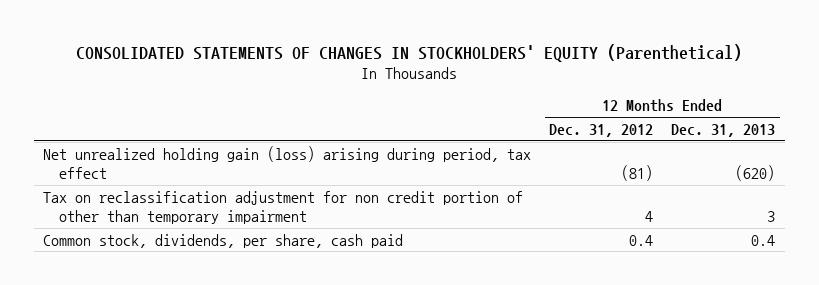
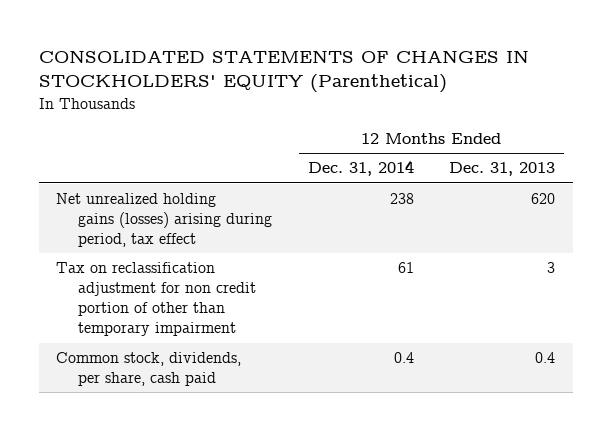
[549,123,654,137] Dec. 31, 2012 -> none
none -> [307,160,414,177] Dec. 31, 2014
[43,145,532,180] Net unrealized holding gain (loss) arising during period, tax effect -> [56,193,273,248] Net unrealized holding gains (losses) arising during period, tax effect
[735,165,776,182] (620) -> [531,193,556,205] 620

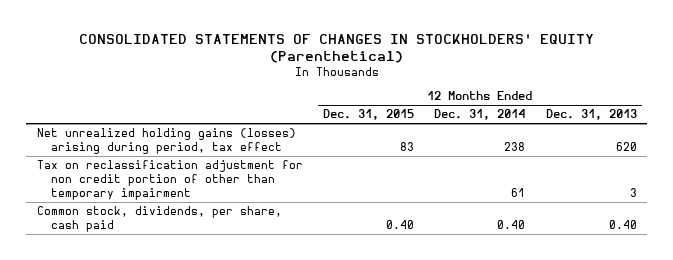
none -> [323,109,415,121] Dec. 31, 2015
[393,352,414,364] 0.4 -> [497,219,526,229] 0.40
[535,352,556,364] 0.4 -> [608,219,637,229] 0.40

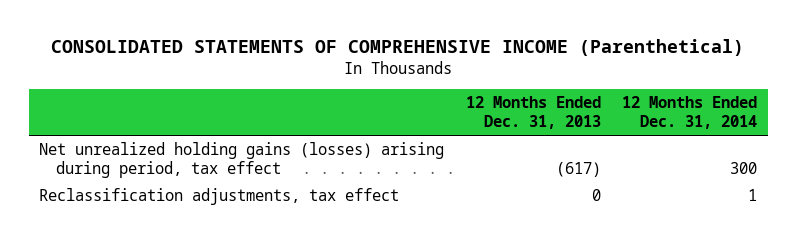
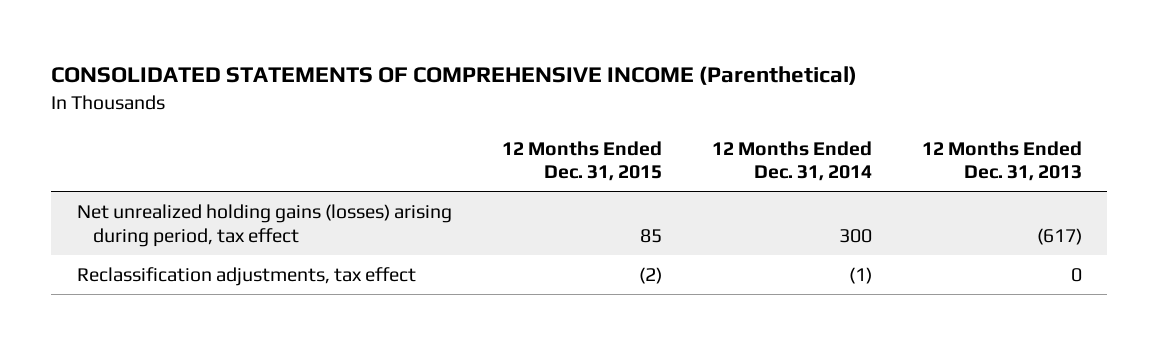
none -> [501,140,662,182] 12 Months Ended Dec. 31, 2015
[747,189,757,202] 1 -> [848,267,872,285] (1)

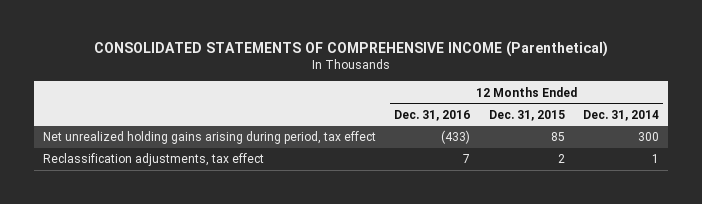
[921,140,1082,182] 12 Months Ended Dec. 31, 2013 -> none
none -> [394,109,471,121] Dec. 31, 2016
[76,204,452,247] Net unrealized holding gains (losses) arising during period, tax effect -> [43,131,377,145] Net unrealized holding gains arising during period, tax effect
[638,267,662,285] (2) -> [557,154,565,164] 2
[848,267,872,285] (1) -> [651,154,659,164] 1

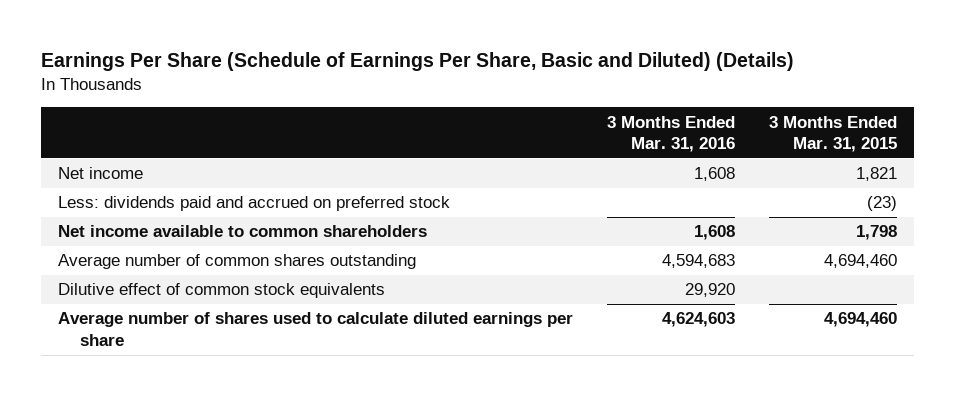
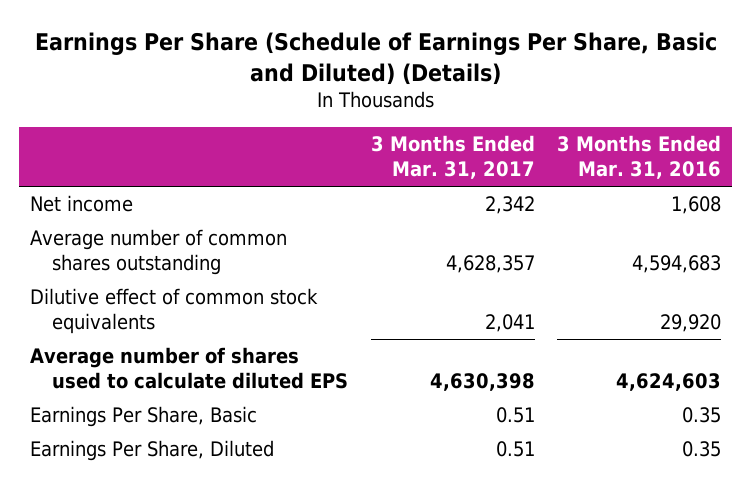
[768,115,897,153] 3 Months Ended Mar. 31, 2015 -> none
none -> [370,135,535,180] 3 Months Ended Mar. 31, 2017
[57,196,450,212] Less: dividends paid and accrued on preferred stock -> none
[57,225,427,238] Net income available to common shareholders -> none
[57,312,573,347] Average number of shares used to calculate diluted earnings per share -> [30,347,349,390] Average number of shares used to calculate diluted EPS
none -> [30,406,258,428] Earnings Per Share, Basic
none -> [30,440,275,462] Earnings Per Share, Diluted

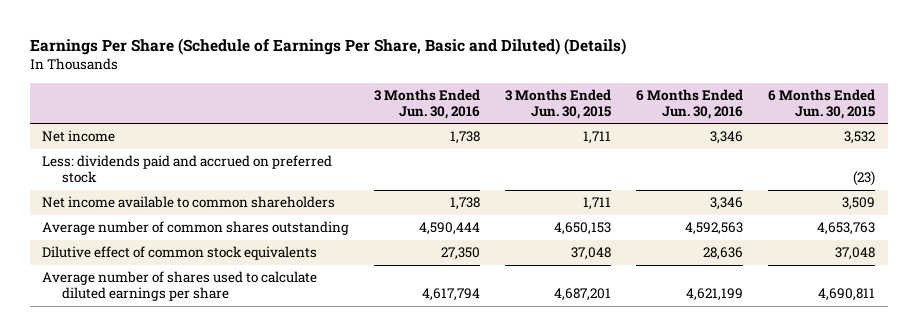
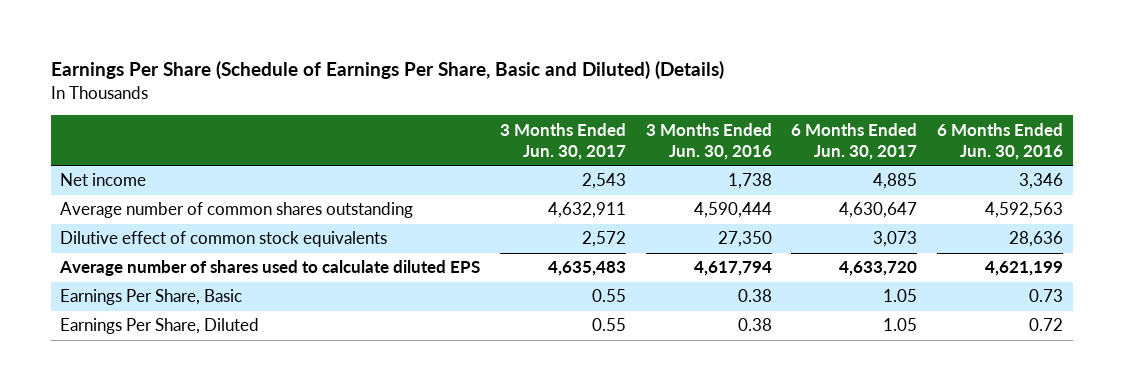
[505,88,612,119] 3 Months Ended Jun. 30, 2015 -> none
[768,88,876,119] 6 Months Ended Jun. 30, 2015 -> none
none -> [500,122,627,160] 3 Months Ended Jun. 30, 2017
none -> [791,122,918,160] 6 Months Ended Jun. 30, 2017
[42,155,333,184] Less: dividends paid and accrued on preferred stock -> none
[42,196,336,209] Net income available to common shareholders -> none
[42,271,318,302] Average number of shares used to calculate diluted earnings per share -> [59,260,481,277] Average number of shares used to calculate diluted EPS
none -> [60,289,243,306] Earnings Per Share, Basic
none -> [60,318,260,335] Earnings Per Share, Diluted

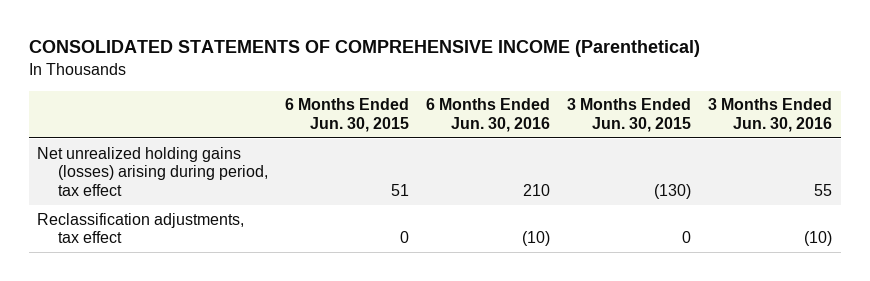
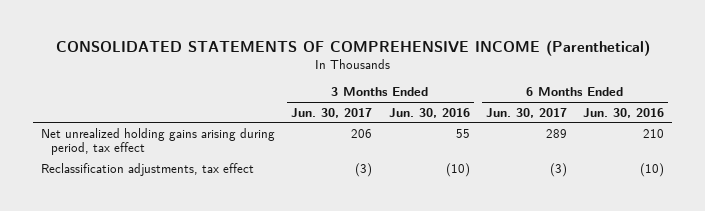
[285,98,410,132] 6 Months Ended Jun. 30, 2015 -> none
[567,98,692,132] 3 Months Ended Jun. 30, 2015 -> none
none -> [291,107,373,118] Jun. 30, 2017
none -> [485,107,567,118] Jun. 30, 2017
[37,146,269,196] Net unrealized holding gains (losses) arising during period, tax effect -> [41,127,276,156] Net unrealized holding gains arising during period, tax effect

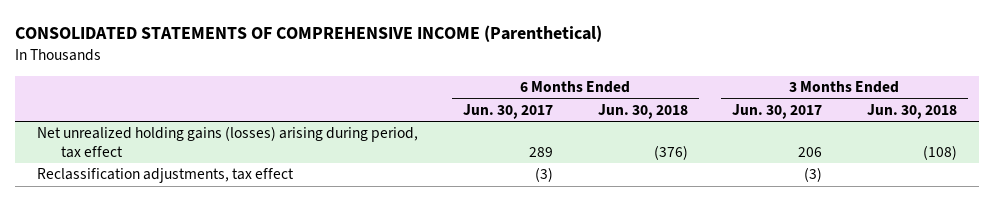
[388,107,470,118] Jun. 30, 2016 -> none
[583,107,665,118] Jun. 30, 2016 -> none
none -> [597,103,688,119] Jun. 30, 2018
none -> [866,103,957,119] Jun. 30, 2018
[41,127,276,156] Net unrealized holding gains arising during period, tax effect -> [37,126,419,158] Net unrealized holding gains (losses) arising during period, tax effect

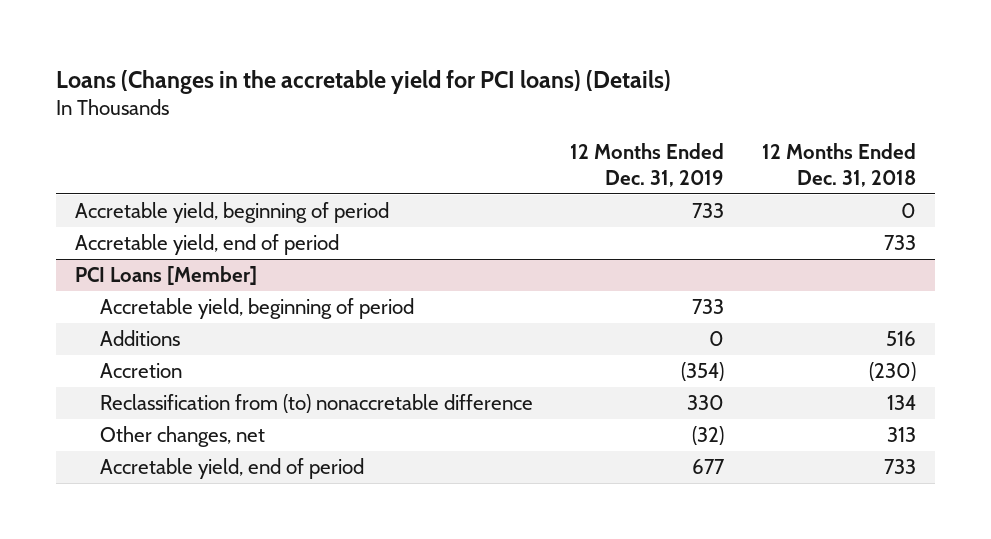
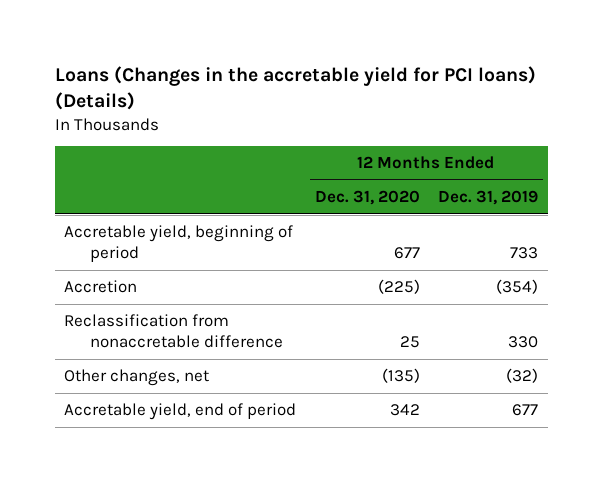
[762,142,917,187] 12 Months Ended Dec. 31, 2018 -> none
none -> [314,189,420,205] Dec. 31, 2020
[74,234,339,256] Accretable yield, end of period -> none
[74,266,257,286] PCI Loans [Member] -> none
[99,298,414,320] Accretable yield, beginning of period -> none
[99,330,180,347] Additions -> none
[99,394,533,414] Reclassification from (to) nonaccretable difference -> [64,314,284,349] Reclassification from nonaccretable difference

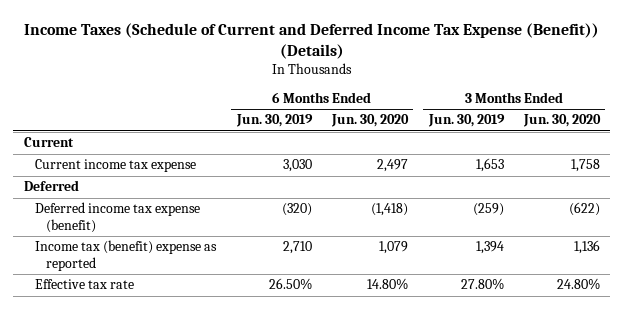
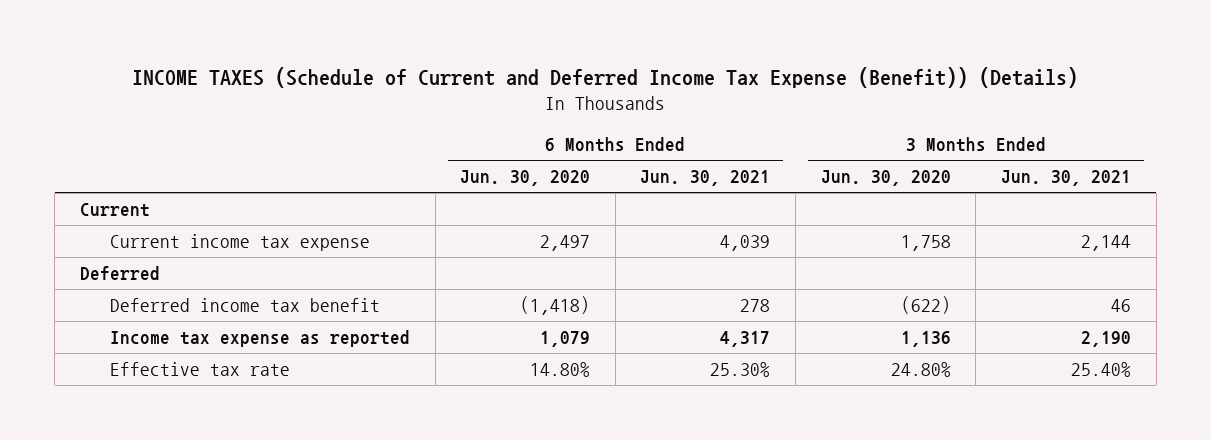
[23,22,599,59] Income Taxes (Schedule of Current and Deferred Income Tax Expense (Benefit)) (Details) -> [132,66,1079,88] INCOME TAXES (Schedule of Current and Deferred Income Tax Expense (Benefit)) (Details)
[235,114,313,128] Jun. 30, 2019 -> none
[427,114,505,128] Jun. 30, 2019 -> none
none -> [640,170,771,187] Jun. 30, 2021
none -> [1000,170,1131,187] Jun. 30, 2021
[34,202,200,234] Deferred income tax expense (benefit) -> [109,297,380,312] Deferred income tax benefit
[34,240,217,272] Income tax (benefit) expense as reported -> [109,329,410,347] Income tax expense as reported

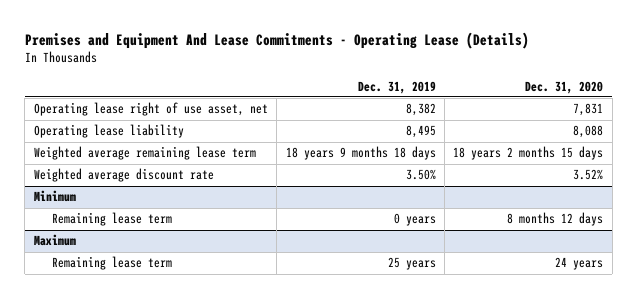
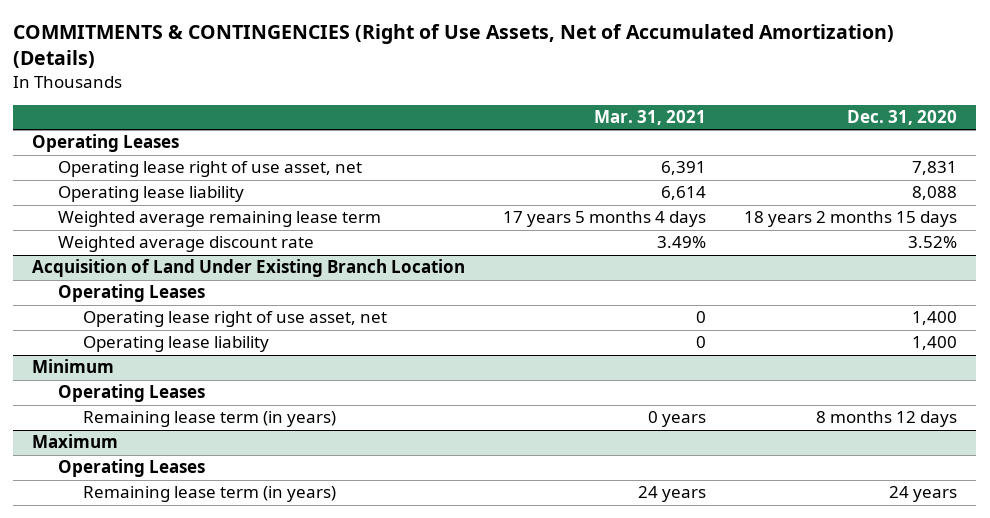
[24,31,529,49] Premises and Equipment And Lease Commitments - Operating Lease (Details) -> [13,24,895,69] COMMITMENTS & CONTINGENCIES (Right of Use Assets, Net of Accumulated Amortization) (Details)
[357,80,436,94] Dec. 31, 2019 -> none
none -> [594,110,707,126] Mar. 31, 2021
none -> [32,134,180,153] Operating Leases
none -> [32,259,466,278] Acquisition of Land Under Existing Branch Location
none -> [57,284,205,303] Operating Leases
none -> [83,311,388,328] Operating lease right of use asset, net
none -> [83,336,270,353] Operating lease liability
none -> [57,384,205,403] Operating Leases
[51,212,172,227] Remaining lease term -> [83,411,337,428] Remaining lease term (in years)
none -> [57,459,205,478] Operating Leases
[51,256,172,271] Remaining lease term -> [83,486,337,503] Remaining lease term (in years)

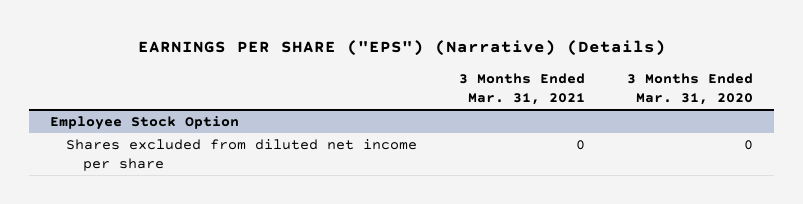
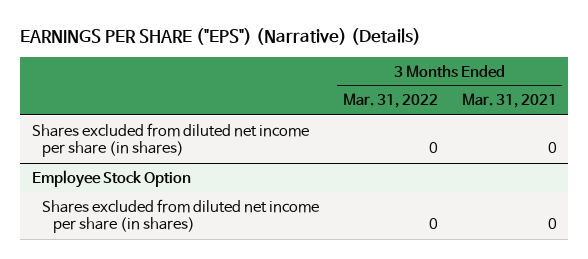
[627,73,754,106] 3 Months Ended Mar. 31, 2020 -> none
none -> [342,93,438,109] Mar. 31, 2022
none -> [31,122,309,158] Shares excluded from diluted net income per share (in shares)
[66,139,418,171] Shares excluded from diluted net income per share -> [42,198,320,234] Shares excluded from diluted net income per share (in shares)

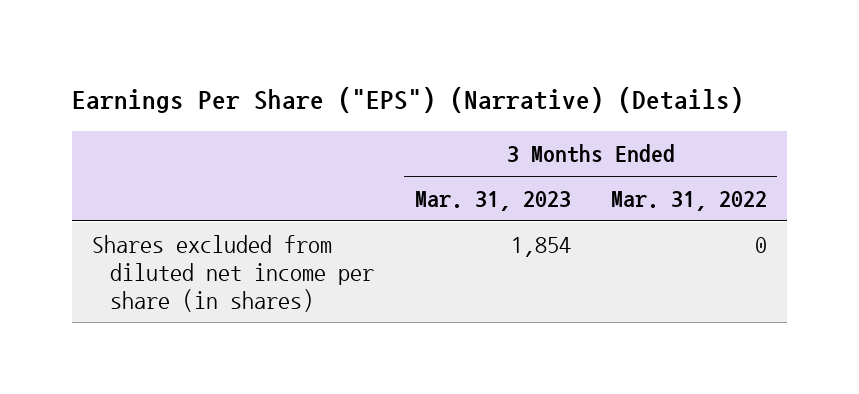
[20,28,422,46] EARNINGS PER SHARE ("EPS") (Narrative) (Details) -> [71,87,744,114] Earnings Per Share ("EPS") (Narrative) (Details)
[461,93,557,109] Mar. 31, 2021 -> none
none -> [414,190,571,211] Mar. 31, 2023
[31,169,191,188] Employee Stock Option -> none
[42,198,320,234] Shares excluded from diluted net income per share (in shares) -> none

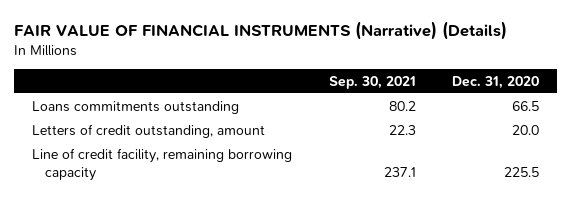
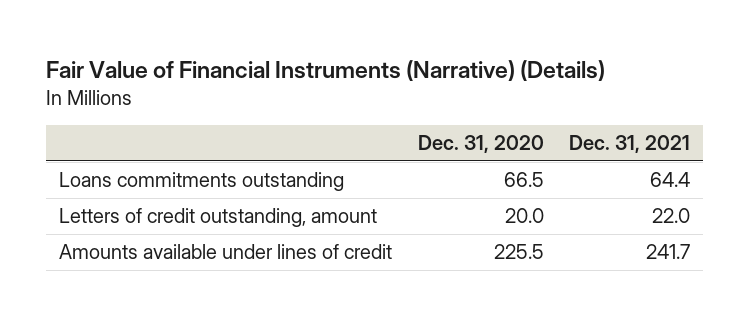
[13,20,507,40] FAIR VALUE OF FINANCIAL INSTRUMENTS (Narrative) (Details) -> [46,59,606,81] Fair Value of Financial Instruments (Narrative) (Details)
[328,75,416,89] Sep. 30, 2021 -> none
none -> [569,135,691,154] Dec. 31, 2021
[32,147,293,181] Line of credit facility, remaining borrowing capacity -> [59,244,393,260] Amounts available under lines of credit

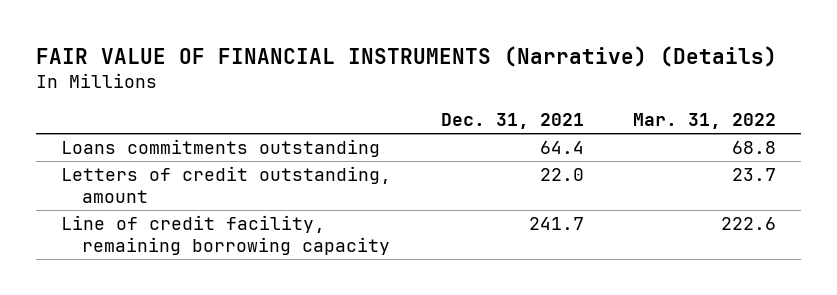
[46,59,606,81] Fair Value of Financial Instruments (Narrative) (Details) -> [35,45,777,67] FAIR VALUE OF FINANCIAL INSTRUMENTS (Narrative) (Details)
[417,135,544,154] Dec. 31, 2020 -> none
none -> [633,113,777,130] Mar. 31, 2022
[59,244,393,260] Amounts available under lines of credit -> [60,215,390,255] Line of credit facility, remaining borrowing capacity

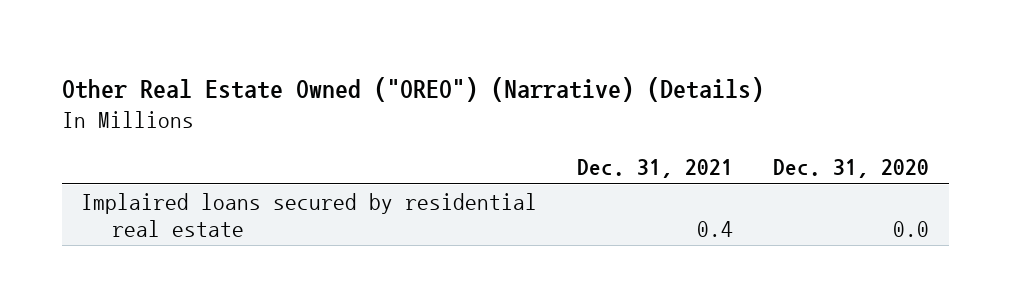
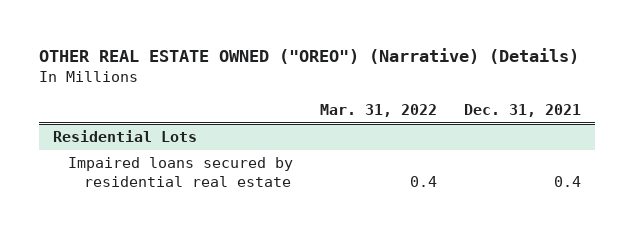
[61,76,764,102] Other Real Estate Owned ("OREO") (Narrative) (Details) -> [39,48,580,65] OTHER REAL ESTATE OWNED ("OREO") (Narrative) (Details)
[773,159,930,179] Dec. 31, 2020 -> none
none -> [320,104,438,118] Mar. 31, 2022
none -> [52,130,197,143] Residential Lots
[81,193,538,237] Implaired loans secured by residential real estate -> [68,157,294,188] Impaired loans secured by residential real estate

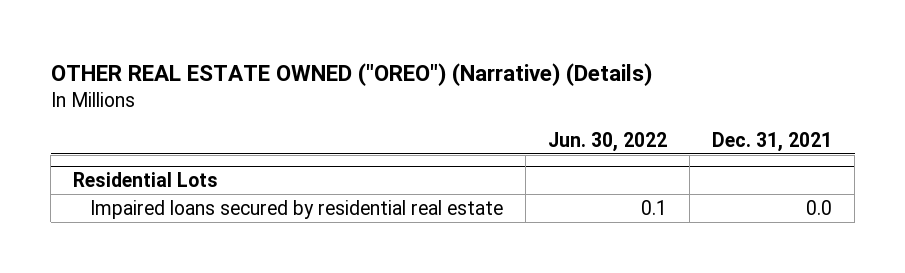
[320,104,438,118] Mar. 31, 2022 -> none
none -> [547,131,667,152] Jun. 30, 2022
[554,176,582,188] 0.4 -> [805,199,832,215] 0.0

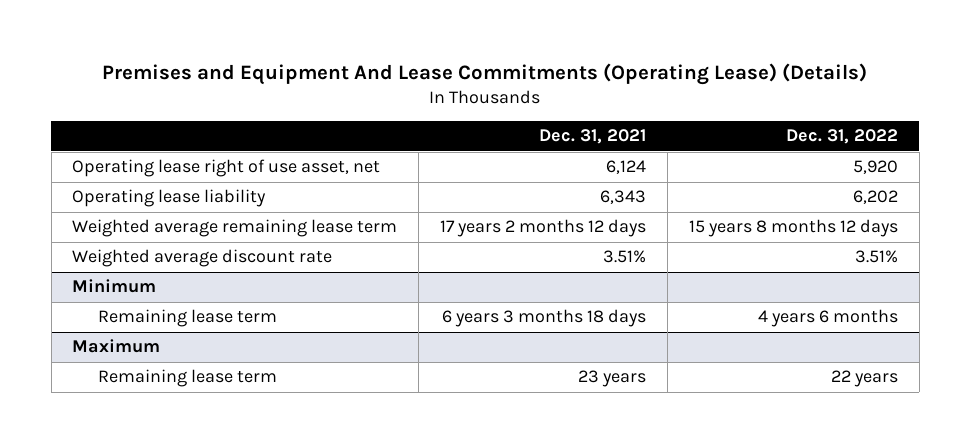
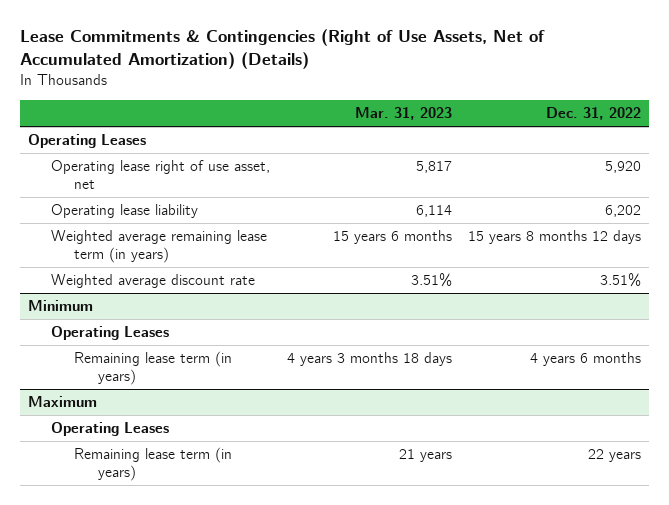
[102,62,868,85] Premises and Equipment And Lease Commitments (Operating Lease) (Details) -> [19,29,545,70] Lease Commitments & Contingencies (Right of Use Assets, Net of Accumulated Amortization) (Details)
[539,129,647,145] Dec. 31, 2021 -> none
none -> [354,107,452,121] Mar. 31, 2023
none -> [27,134,146,149] Operating Leases
[72,219,398,238] Weighted average remaining lease term -> [51,230,268,264] Weighted average remaining lease term (in years)
none -> [51,326,170,341] Operating Leases
[98,309,278,328] Remaining lease term -> [74,351,233,386] Remaining lease term (in years)
none -> [51,422,170,437] Operating Leases
[98,369,278,388] Remaining lease term -> [74,447,233,482] Remaining lease term (in years)

